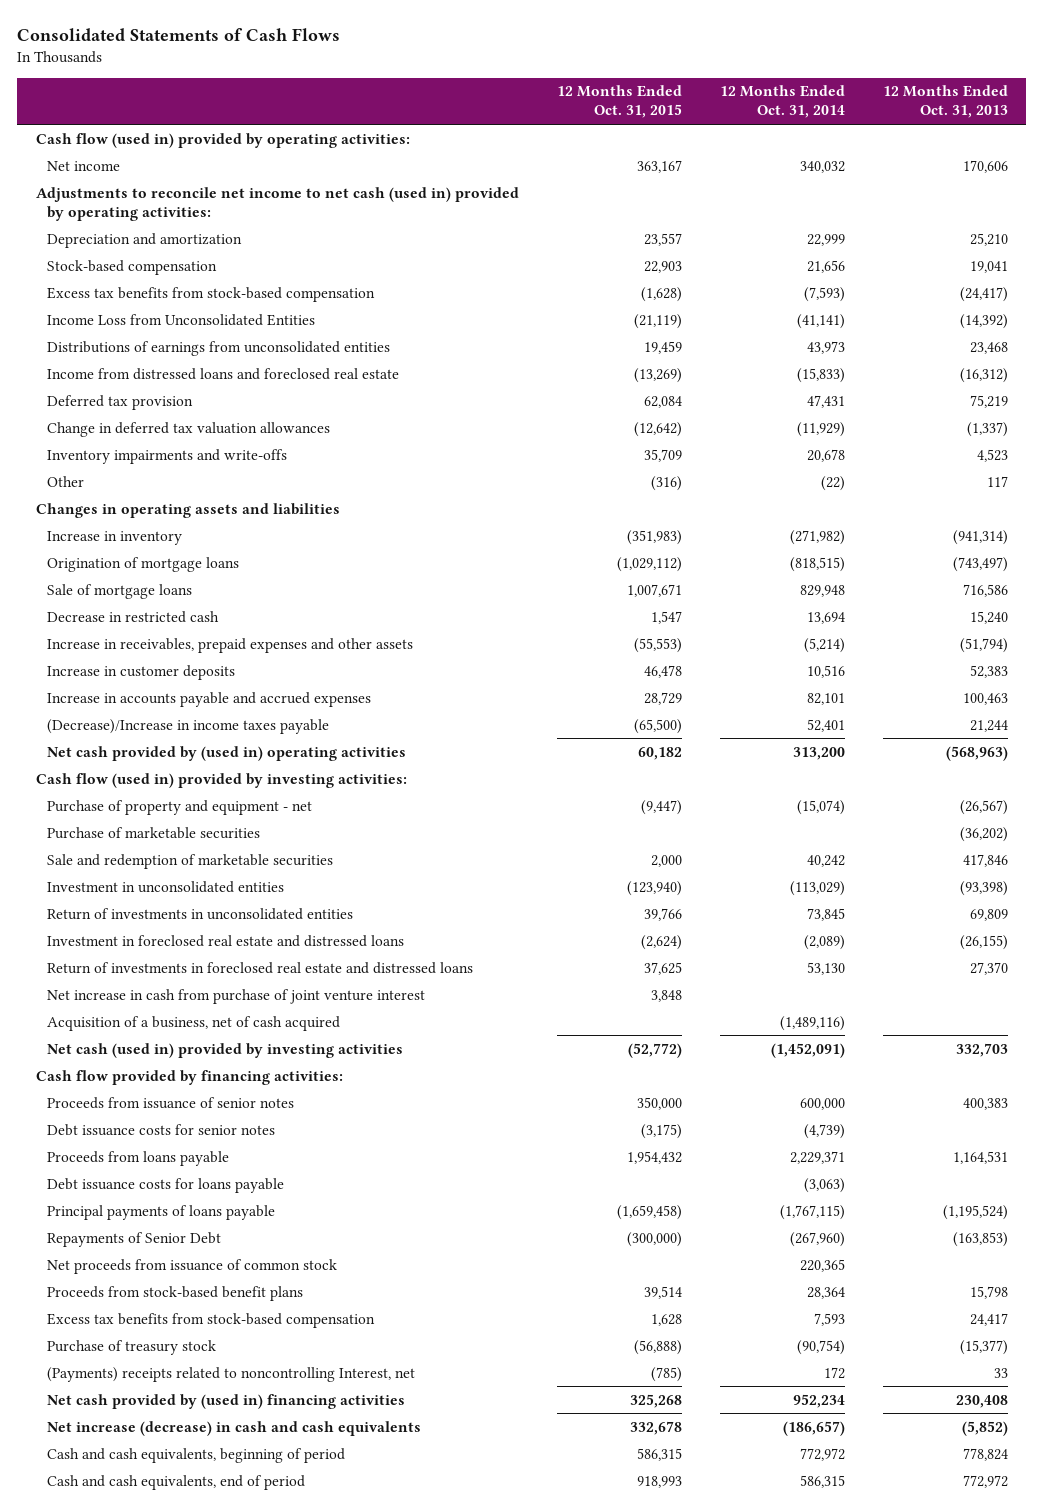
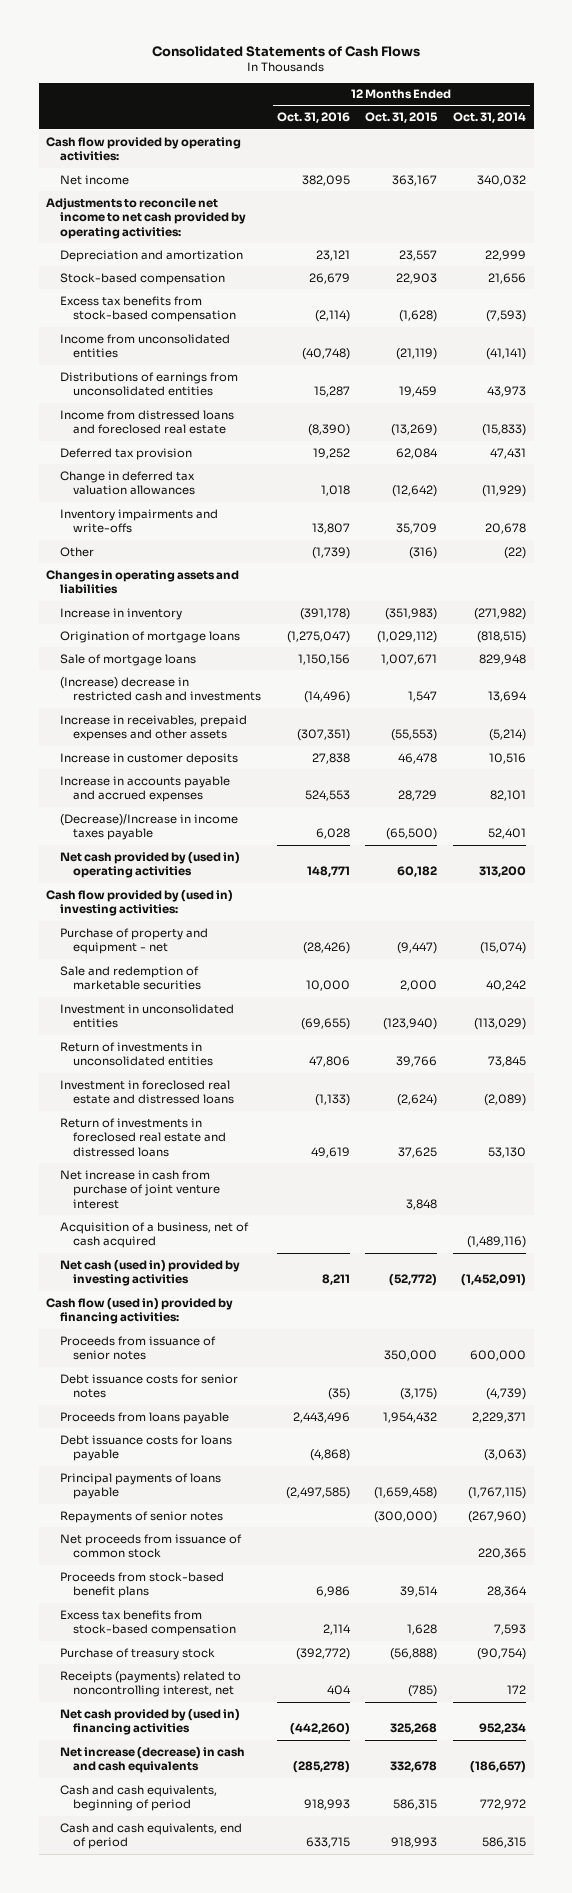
[882,85,1008,119] 12 Months Ended Oct. 31, 2013 -> none
none -> [276,112,350,124] Oct. 31, 2016
[36,132,411,148] Cash flow (used in) provided by operating activities: -> [46,136,242,162] Cash flow provided by operating activities:
[36,186,520,221] Adjustments to reconcile net income to net cash (used in) provided by operating activities: -> [46,197,246,239] Adjustments to reconcile net income to net cash provided by operating activities:
[47,313,316,326] Income Loss from Unconsolidated Entities -> [59,333,230,359] Income from unconsolidated entities
[47,610,220,623] Decrease in restricted cash -> [59,676,262,702] (Increase) decrease in restricted cash and investments
[36,772,408,788] Cash flow (used in) provided by investing activities: -> [46,889,234,917] Cash flow provided by (used in) investing activities:
[47,826,261,839] Purchase of marketable securities -> none
[36,1069,344,1085] Cash flow provided by financing activities: -> [46,1297,234,1325] Cash flow (used in) provided by financing activities:
[47,1231,222,1247] Repayments of Senior Debt -> [59,1510,223,1523] Repayments of senior notes
[47,1366,416,1382] (Payments) receipts related to noncontrolling Interest, net -> [59,1670,241,1698] Receipts (payments) related to noncontrolling interest, net

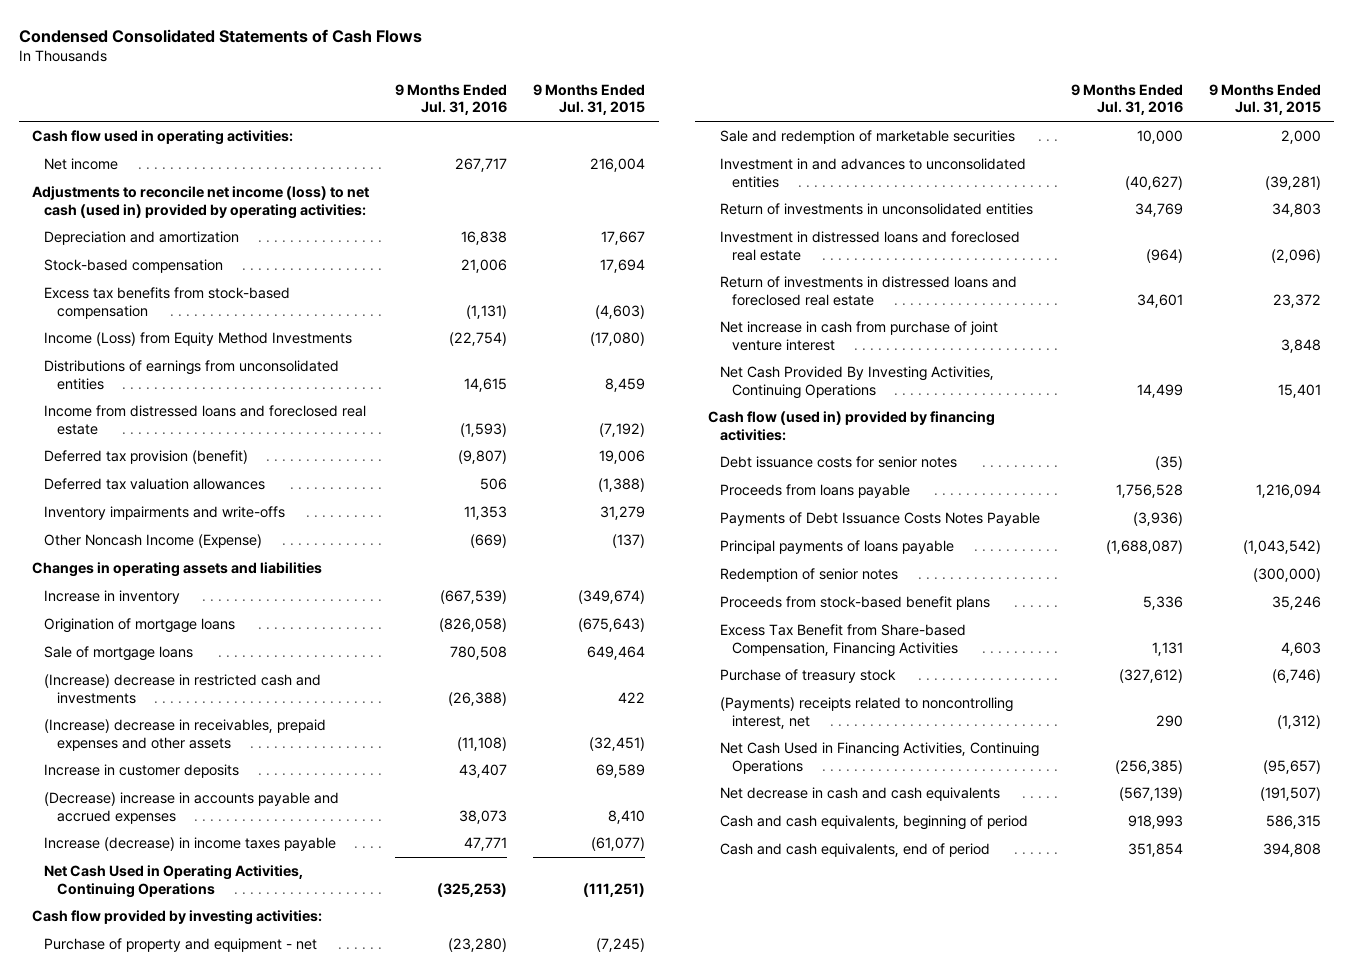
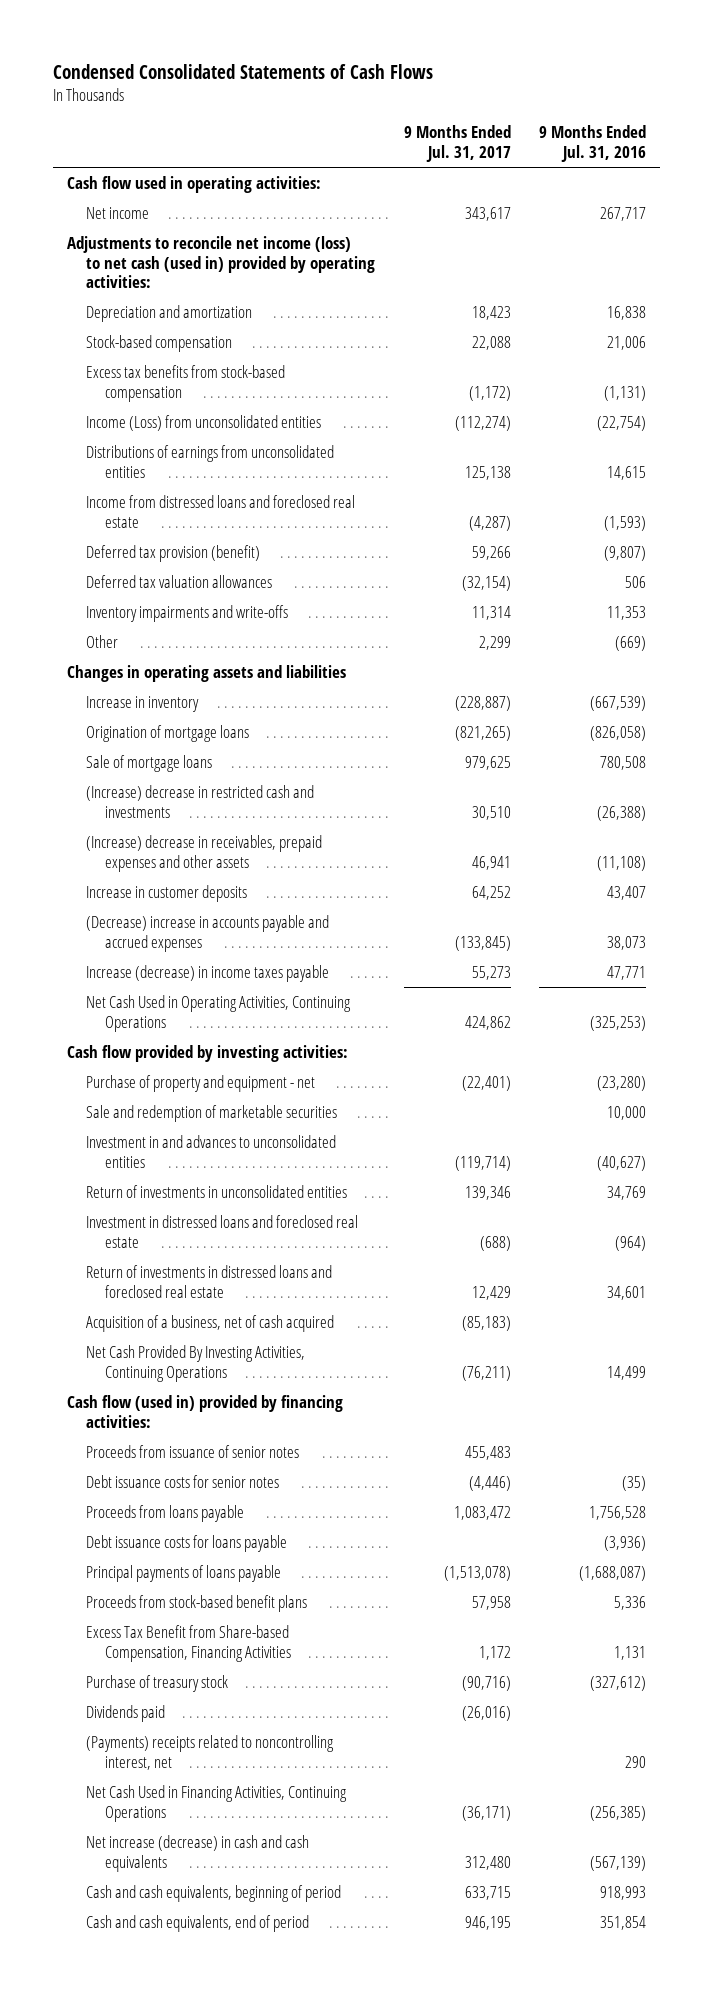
[533,83,646,116] 9 Months Ended Jul. 31, 2015 -> none
none -> [403,125,511,162] 9 Months Ended Jul. 31, 2017
[44,332,353,347] Income (Loss) from Equity Method Investments -> [86,414,322,431] Income (Loss) from unconsolidated entities
[44,534,263,549] Other Noncash Income (Expense) -> [86,634,119,648] Other
[719,321,998,351] Net increase in cash from purchase of joint venture interest -> none
none -> [86,1314,335,1332] Acquisition of a business, net of cash acquired
none -> [86,1444,300,1458] Proceeds from issuance of senior notes
[719,512,1040,527] Payments of Debt Issuance Costs Notes Payable -> [86,1534,288,1552] Debt issuance costs for loans payable
[719,568,898,583] Redemption of senior notes -> none
none -> [86,1704,166,1722] Dividends paid
[719,787,1000,802] Net decrease in cash and cash equivalents -> [86,1834,310,1872] Net increase (decrease) in cash and cash equivalents

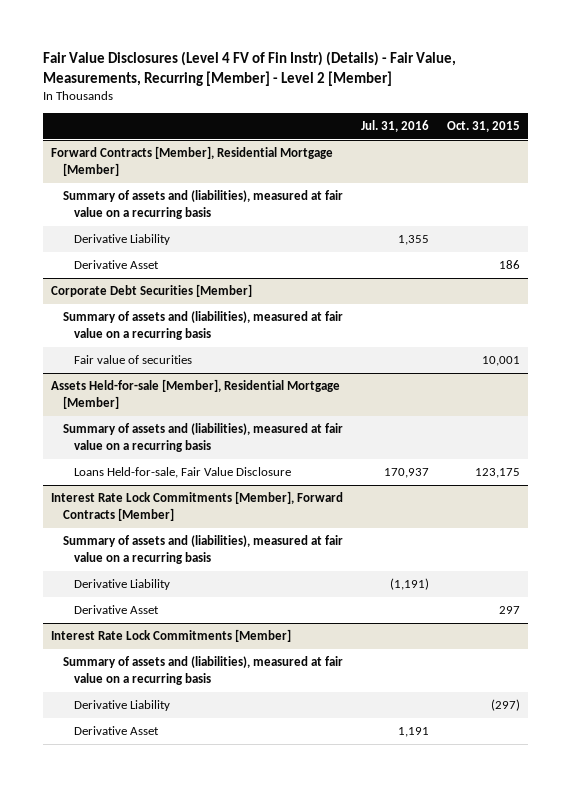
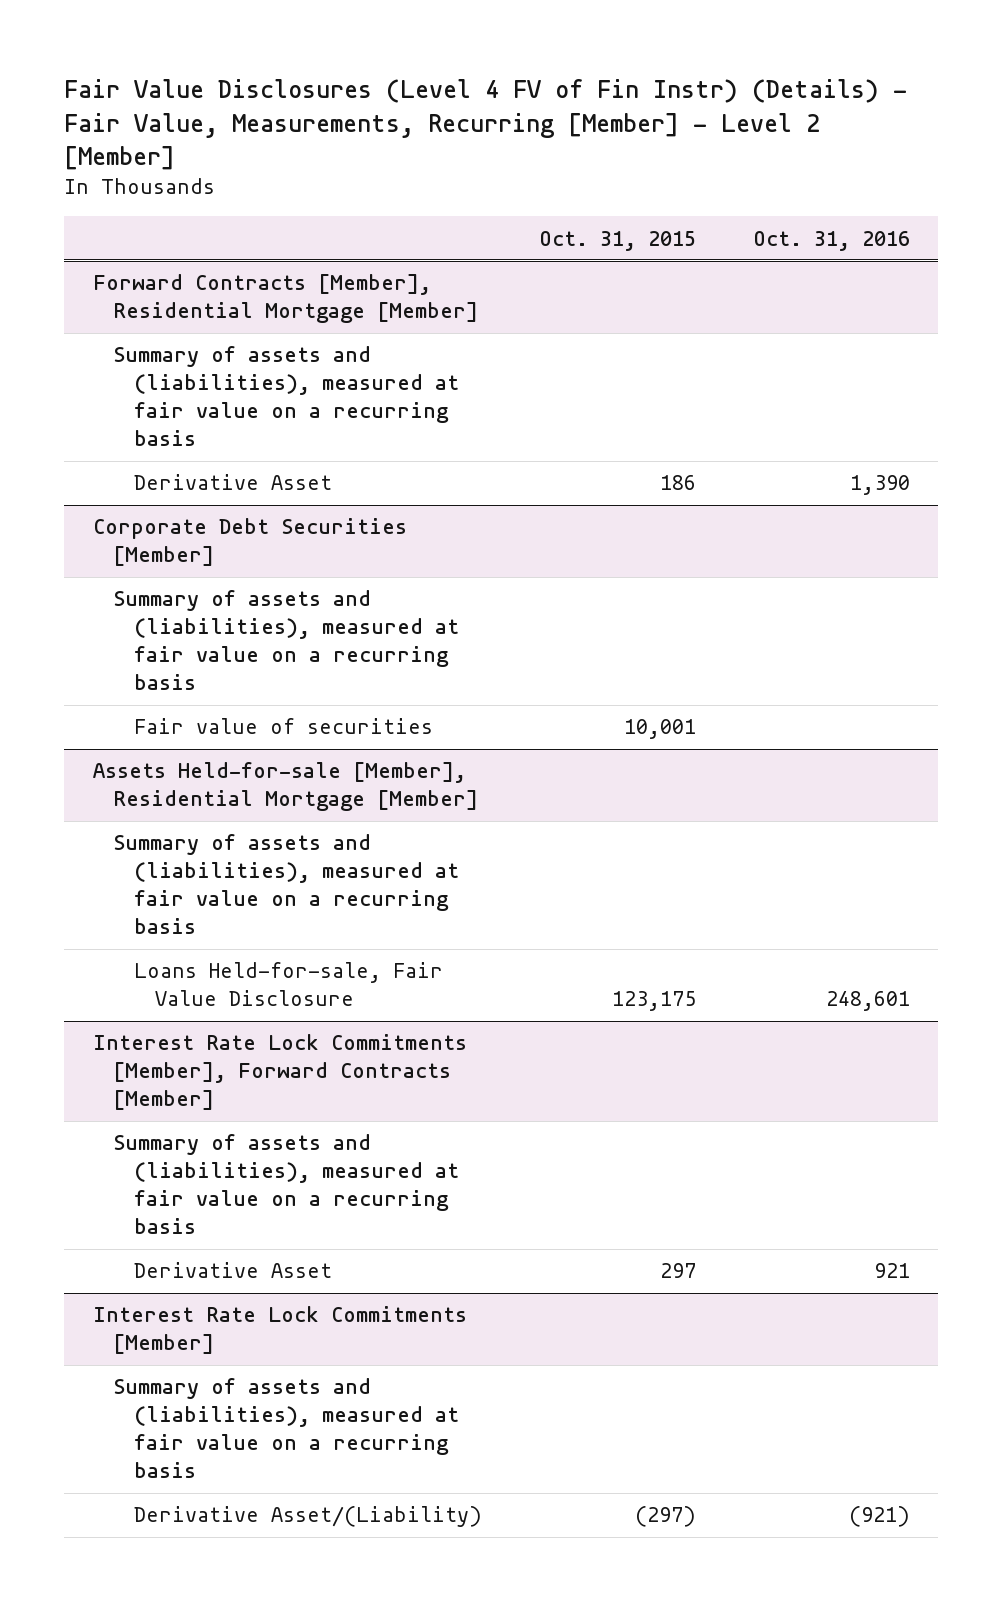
[361,119,430,132] Jul. 31, 2016 -> none
none -> [752,230,910,251] Oct. 31, 2016
[73,234,170,246] Derivative Liability -> none
[73,579,170,591] Derivative Liability -> none
[73,726,159,736] Derivative Asset -> none
[73,700,170,712] Derivative Liability -> [134,1506,483,1528] Derivative Asset/(Liability)

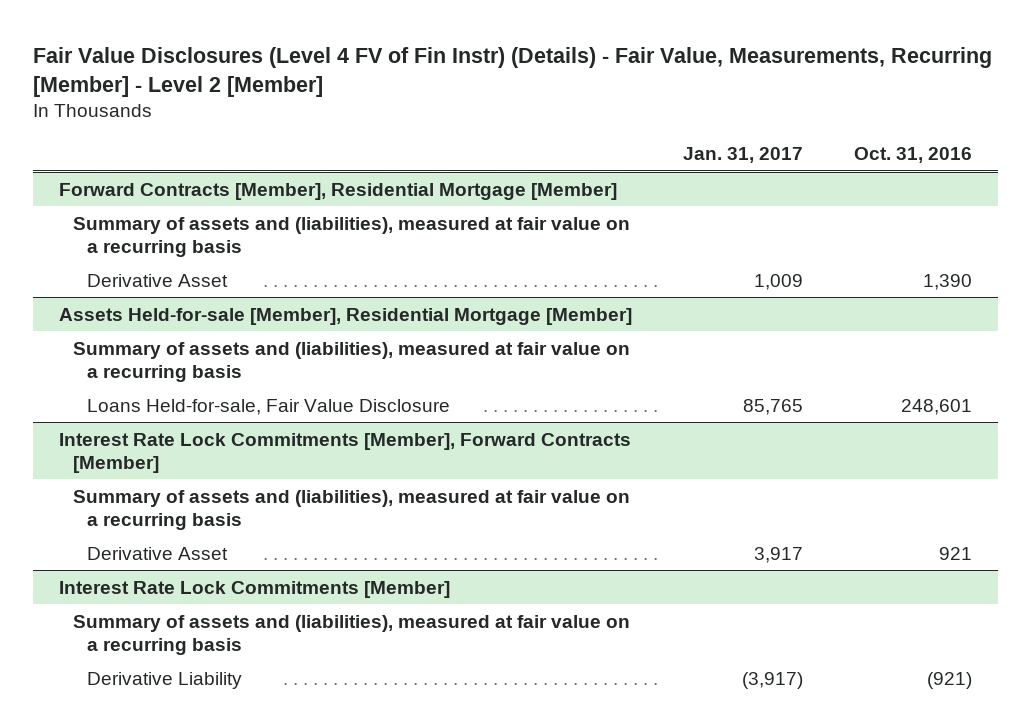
[539,230,697,251] Oct. 31, 2015 -> none
none -> [683,147,804,164] Jan. 31, 2017
[92,518,407,567] Corporate Debt Securities [Member] -> none
[113,590,460,691] Summary of assets and (liabilities), measured at fair value on a recurring basis -> none
[134,718,434,735] Fair value of securities -> none
[134,1506,483,1528] Derivative Asset/(Liability) -> [87,671,243,689] Derivative Liability

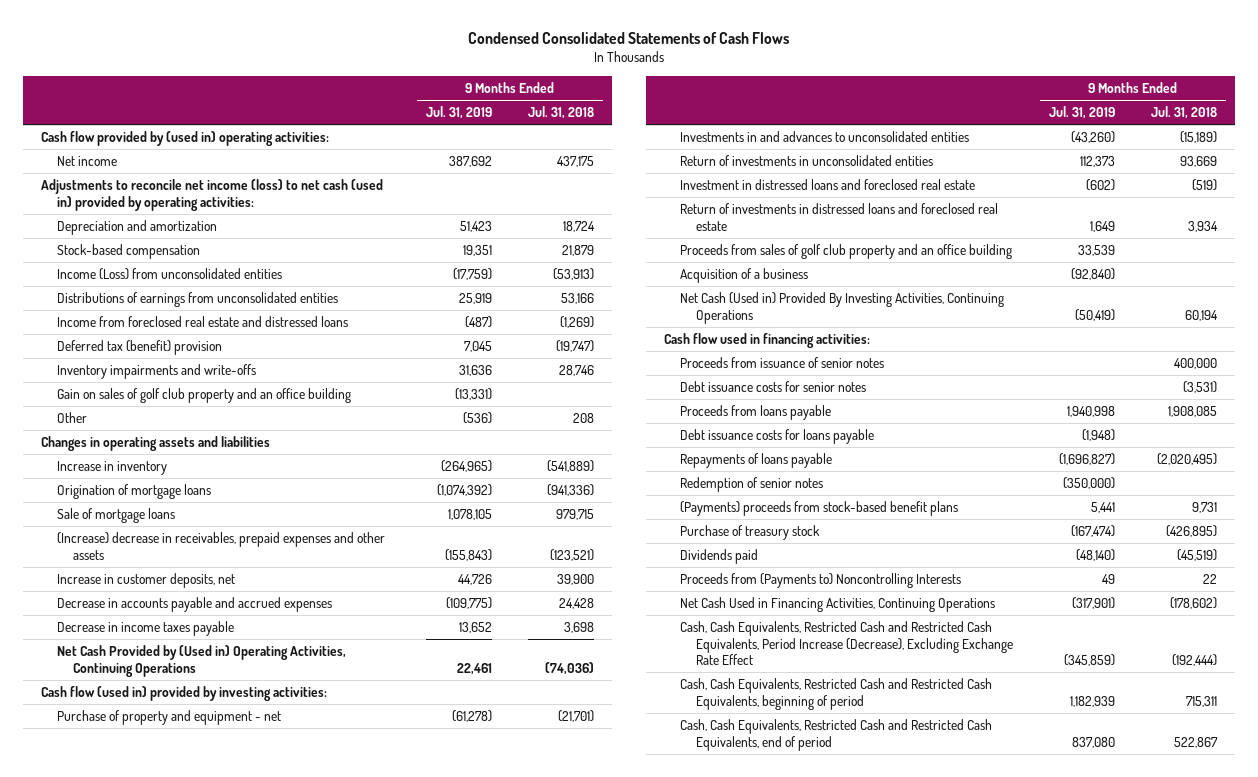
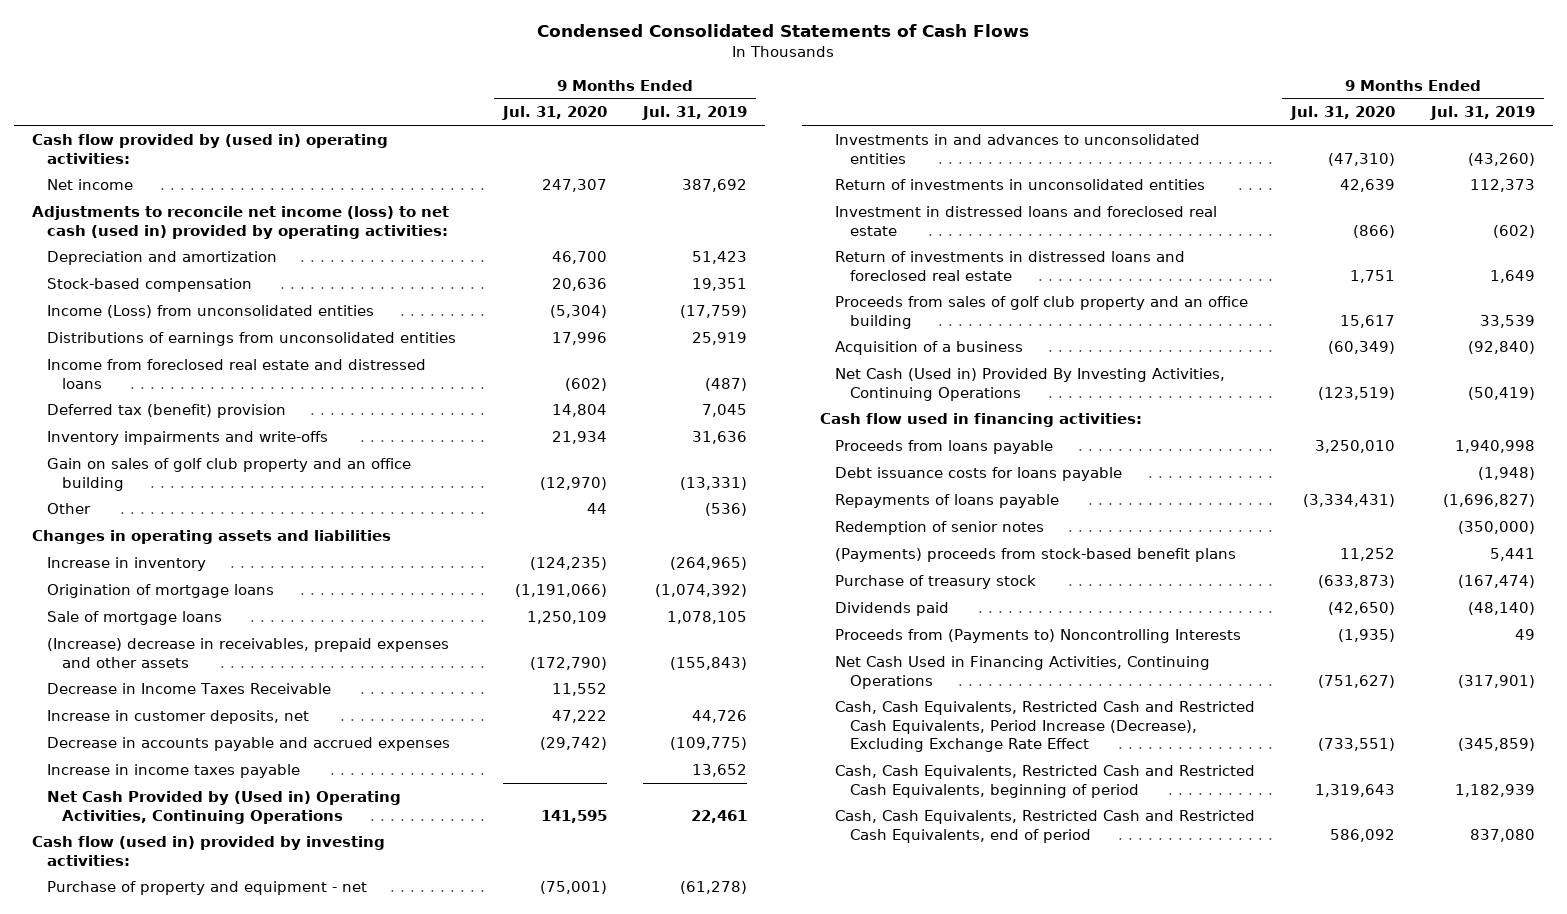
[527,106,594,120] Jul. 31, 2018 -> none
none -> [501,106,607,121] Jul. 31, 2020
none -> [46,682,331,694] Decrease in Income Taxes Receivable
[56,621,234,637] Decrease in income taxes payable -> [46,763,300,778] Increase in income taxes payable
[680,357,885,369] Proceeds from issuance of senior notes -> none
[680,381,867,393] Debt issuance costs for senior notes -> none

